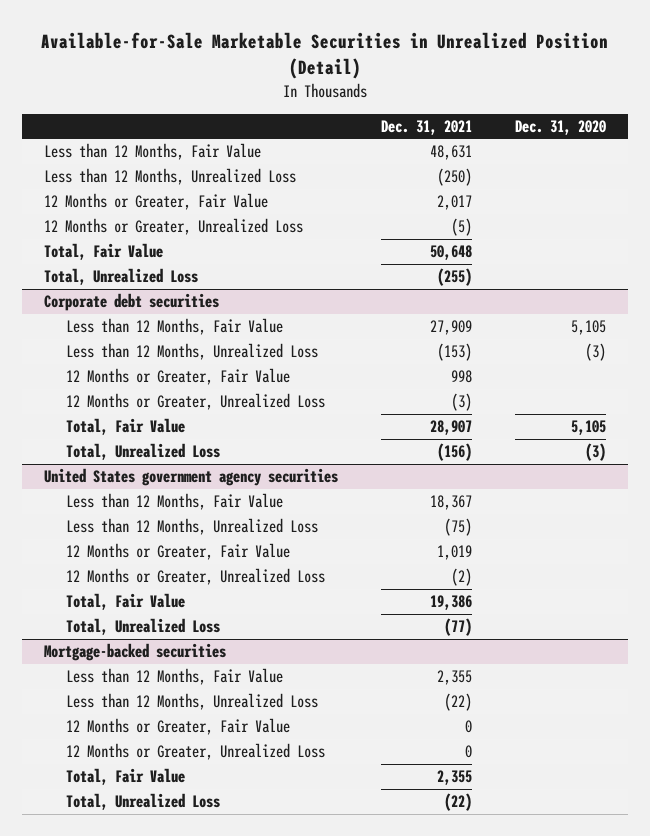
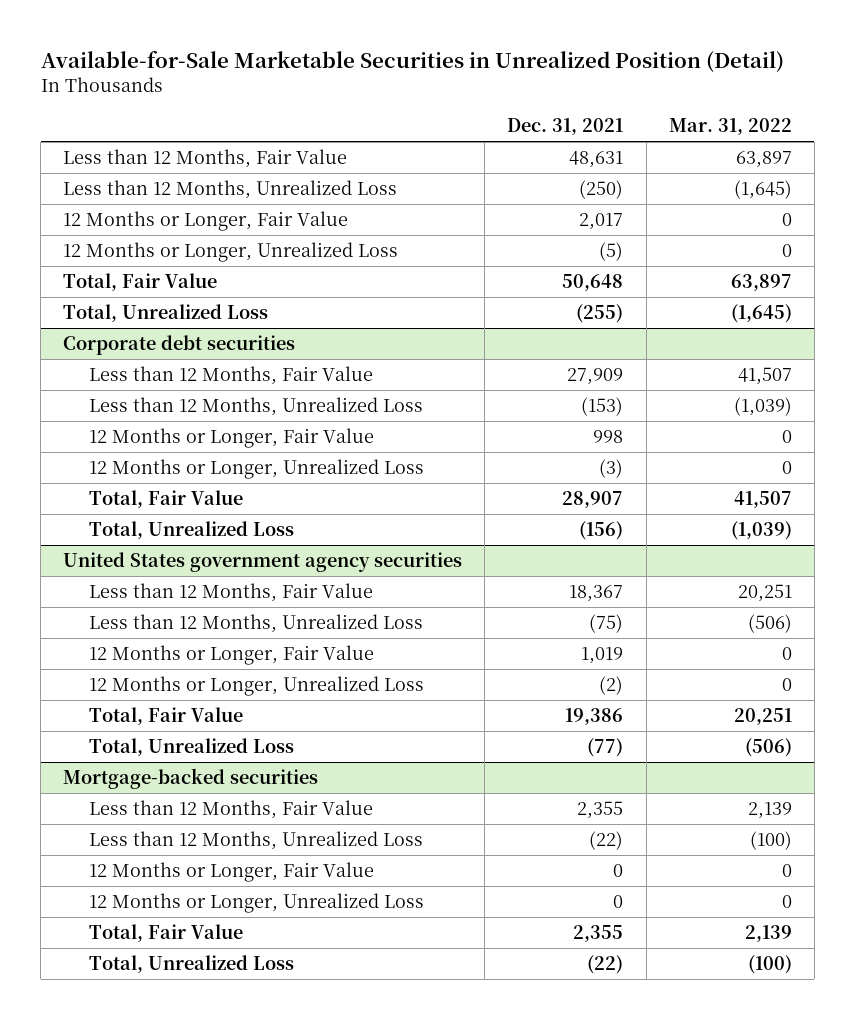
[515,119,607,135] Dec. 31, 2020 -> none
none -> [668,118,792,136] Mar. 31, 2022
[43,193,268,211] 12 Months or Greater, Fair Value -> [63,211,349,232] 12 Months or Longer, Fair Value
[43,218,303,236] 12 Months or Greater, Unrealized Loss -> [63,242,399,263] 12 Months or Longer, Unrealized Loss
[65,368,290,386] 12 Months or Greater, Fair Value -> [88,428,374,449] 12 Months or Longer, Fair Value
[65,393,325,411] 12 Months or Greater, Unrealized Loss -> [88,459,424,480] 12 Months or Longer, Unrealized Loss
[65,543,290,561] 12 Months or Greater, Fair Value -> [88,645,374,666] 12 Months or Longer, Fair Value
[65,568,325,586] 12 Months or Greater, Unrealized Loss -> [88,676,424,697] 12 Months or Longer, Unrealized Loss
[65,718,290,736] 12 Months or Greater, Fair Value -> [88,862,374,883] 12 Months or Longer, Fair Value
[65,743,325,761] 12 Months or Greater, Unrealized Loss -> [88,893,424,914] 12 Months or Longer, Unrealized Loss

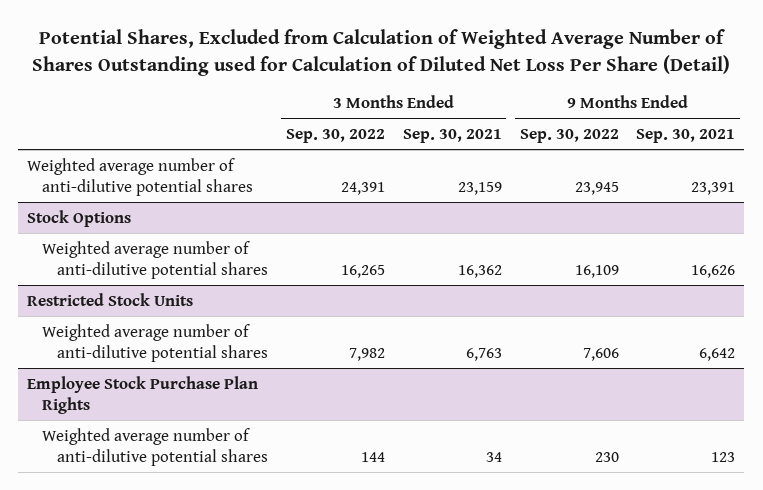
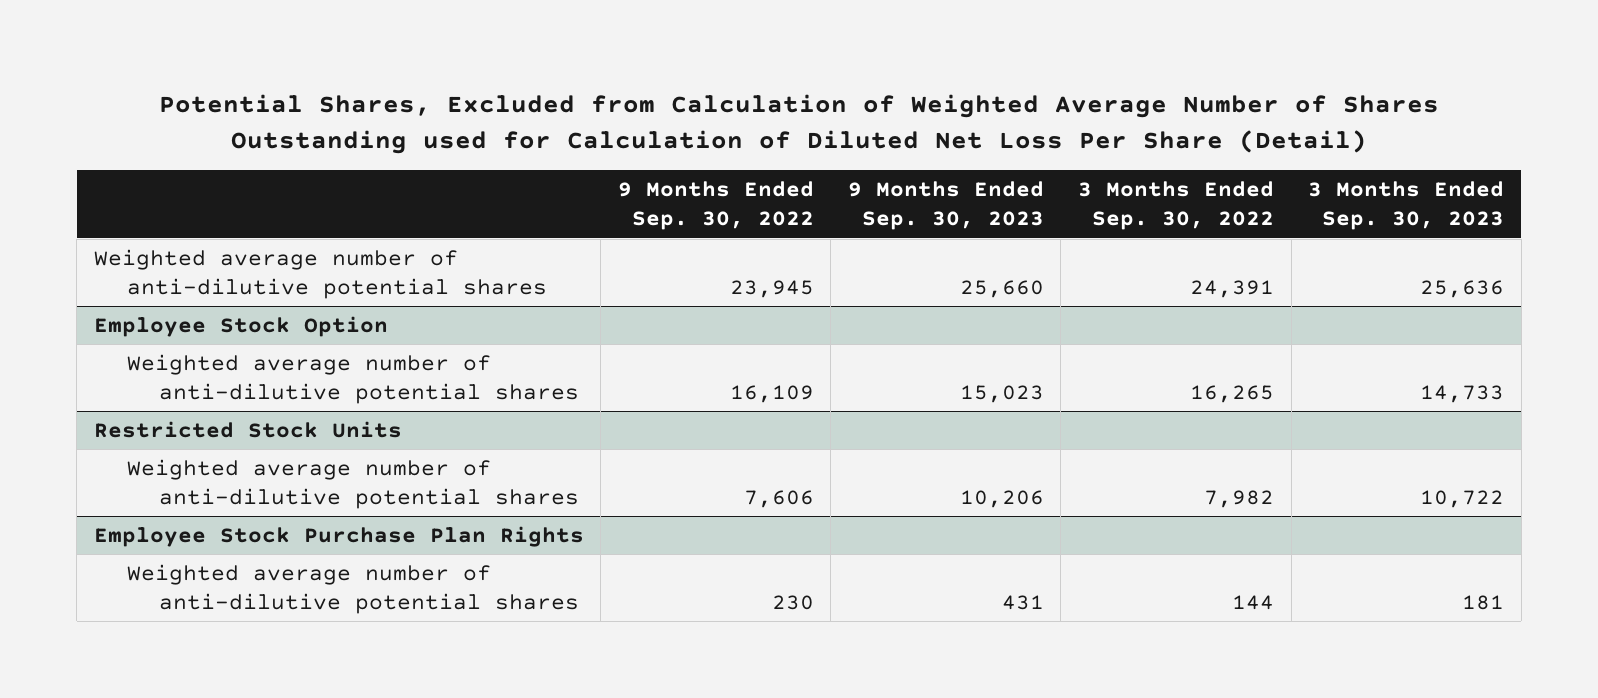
[402,128,502,143] Sep. 30, 2021 -> none
[636,128,736,143] Sep. 30, 2021 -> none
none -> [847,181,1044,231] 9 Months Ended Sep. 30, 2023
none -> [1308,181,1505,231] 3 Months Ended Sep. 30, 2023
[27,209,132,227] Stock Options -> [93,315,388,337] Employee Stock Option

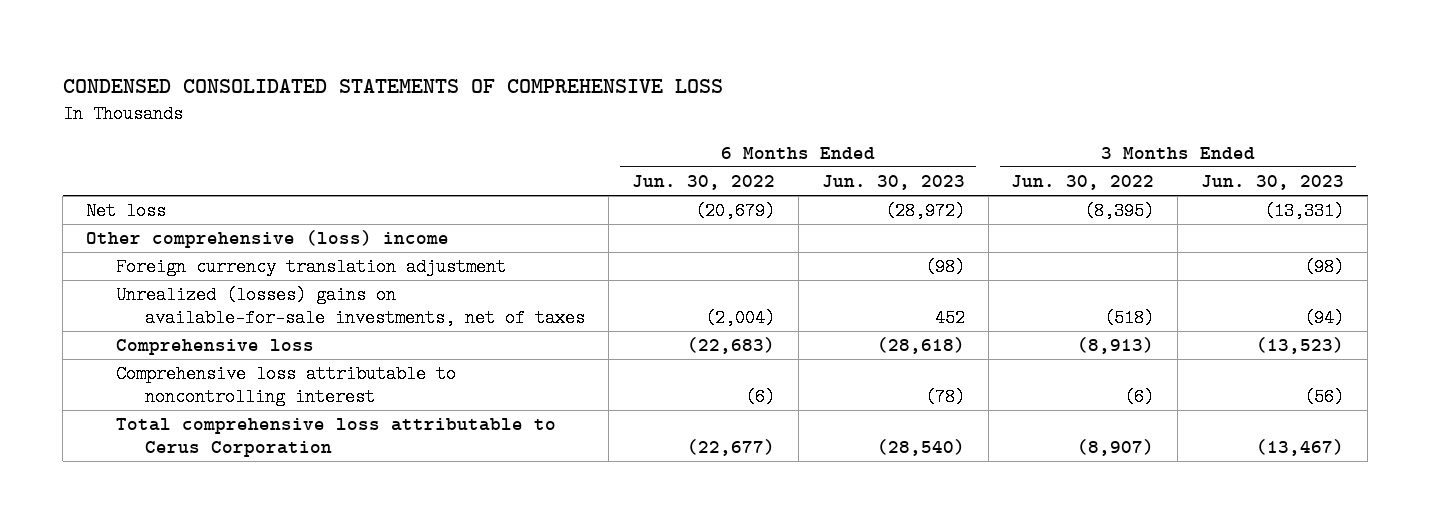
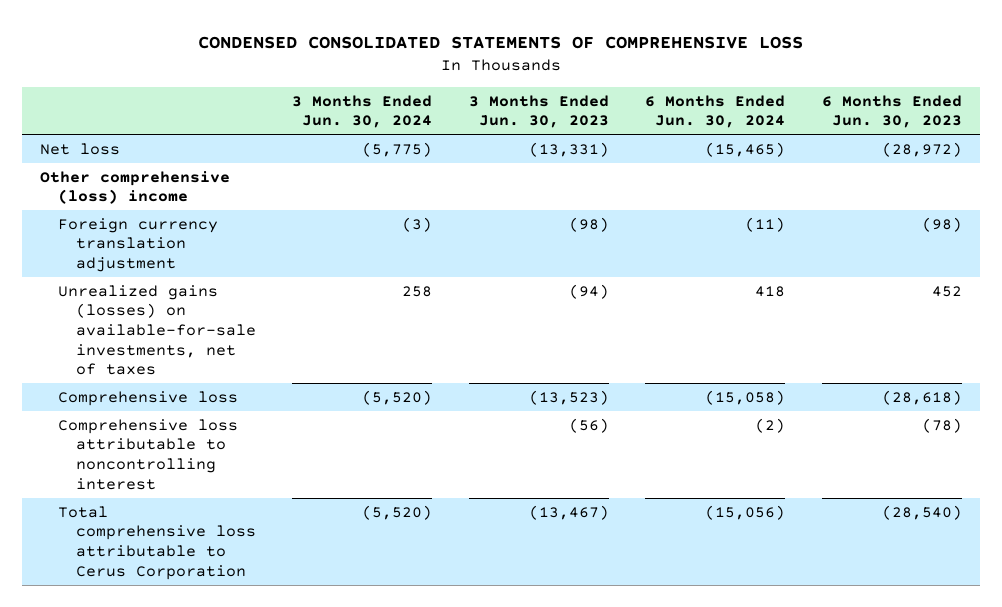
[631,175,775,191] Jun. 30, 2022 -> none
[1011,175,1155,191] Jun. 30, 2022 -> none
none -> [292,94,433,129] 3 Months Ended Jun. 30, 2024
none -> [645,94,786,129] 6 Months Ended Jun. 30, 2024
[115,286,586,327] Unrealized (losses) gains on available-for-sale investments, net of taxes -> [57,284,256,376] Unrealized gains (losses) on available-for-sale investments, net of taxes

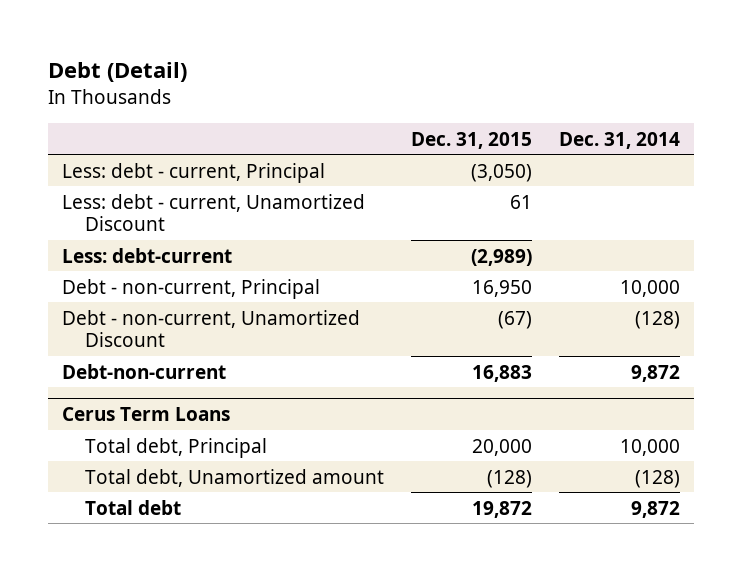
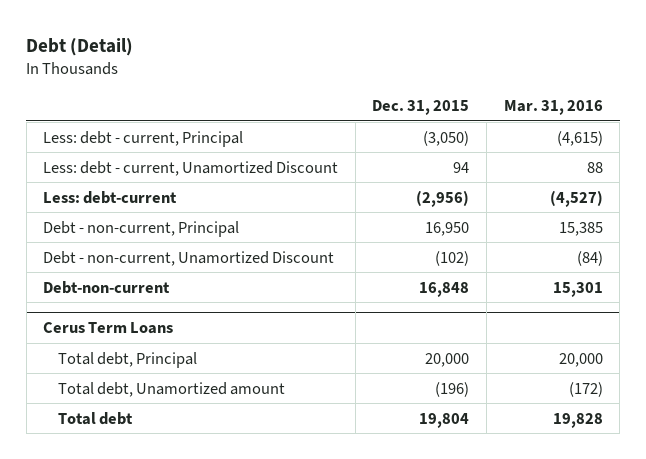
[559,131,681,149] Dec. 31, 2014 -> none
none -> [503,100,603,116] Mar. 31, 2016
[509,194,532,209] 61 -> [453,161,470,173] 94
[470,248,532,266] (2,989) -> [416,189,470,207] (2,956)
[497,310,532,329] (67) -> [435,250,470,266] (102)
[471,364,532,382] 16,883 -> [419,281,470,297] 16,848
[486,469,532,488] (128) -> [435,381,470,397] (196)
[471,500,532,518] 19,872 -> [419,412,470,428] 19,804

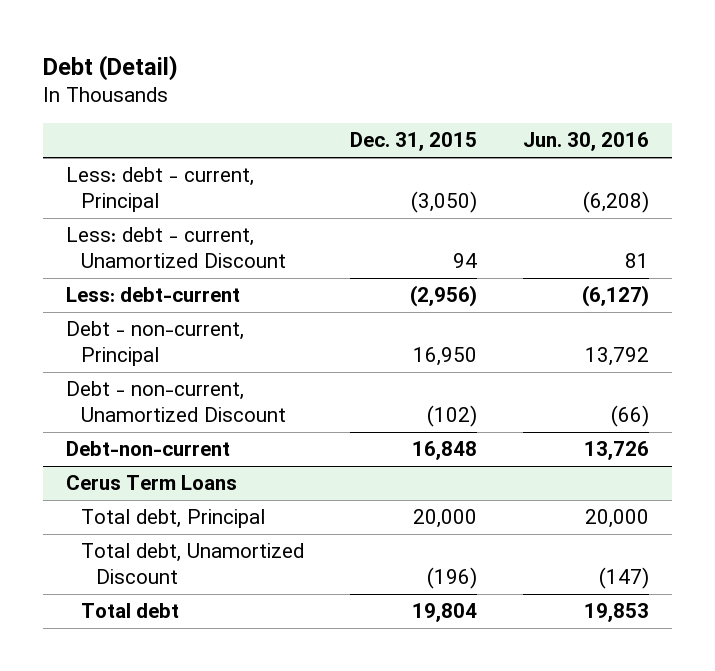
[503,100,603,116] Mar. 31, 2016 -> none
none -> [523,132,650,152] Jun. 30, 2016
[58,381,286,397] Total debt, Unamortized amount -> [80,543,304,585] Total debt, Unamortized Discount

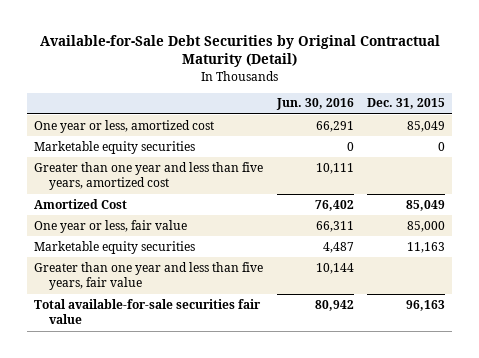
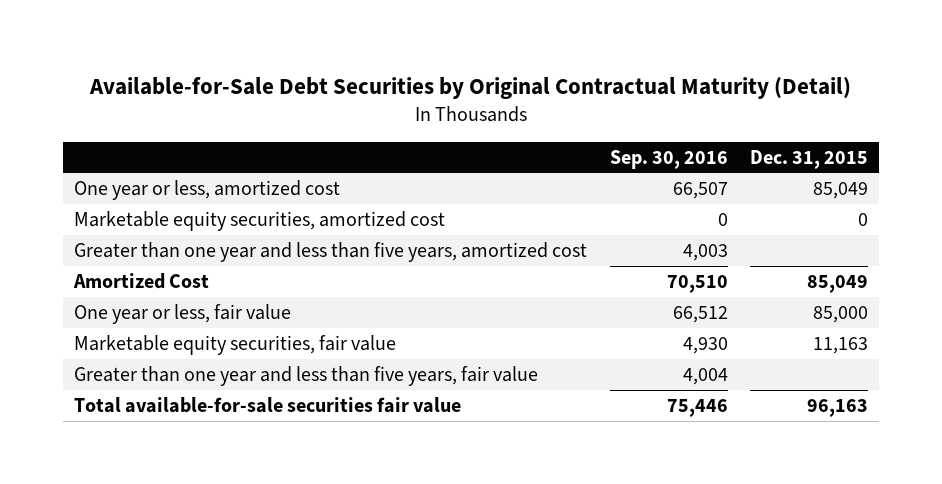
[275,98,354,111] Jun. 30, 2016 -> none
none -> [609,149,728,169] Sep. 30, 2016
[34,140,196,154] Marketable equity securities -> [74,210,446,231] Marketable equity securities, amortized cost
[34,240,196,254] Marketable equity securities -> [74,334,397,355] Marketable equity securities, fair value

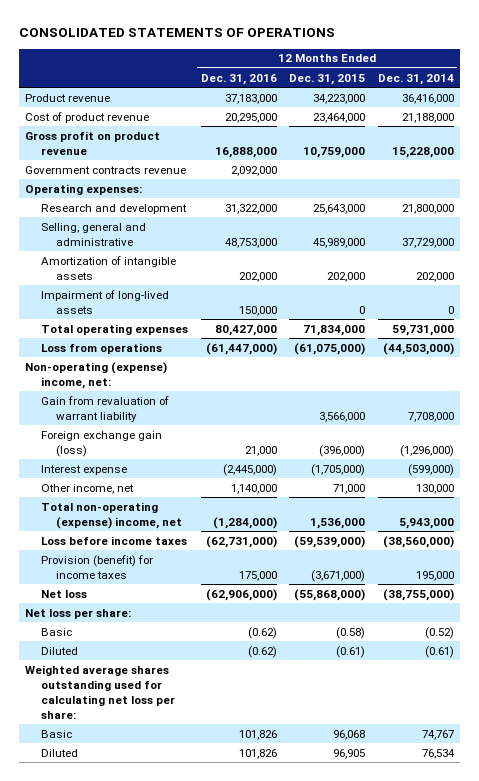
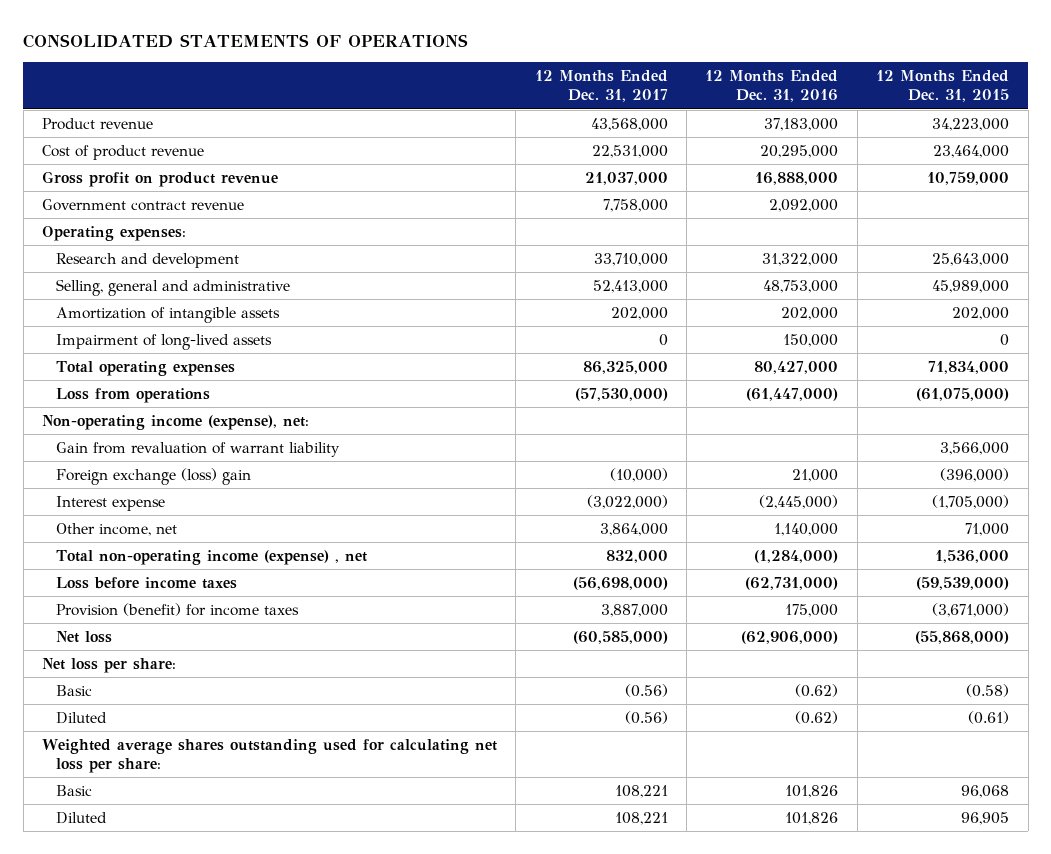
[377,73,454,85] Dec. 31, 2014 -> none
none -> [534,69,668,103] 12 Months Ended Dec. 31, 2017
[25,165,187,174] Government contracts revenue -> [42,198,245,211] Government contract revenue
[25,361,168,389] Non-operating (expense) income, net: -> [42,414,310,430] Non-operating income (expense), net:
[40,430,162,457] Foreign exchange gain (loss) -> [55,467,251,485] Foreign exchange (loss) gain
[40,501,183,529] Total non-operating (expense) income, net -> [55,549,367,565] Total non-operating income (expense) , net

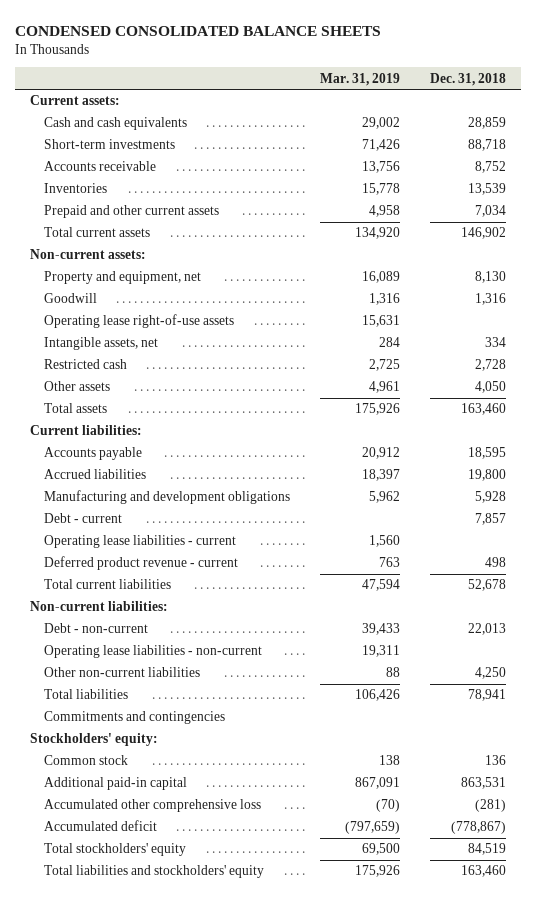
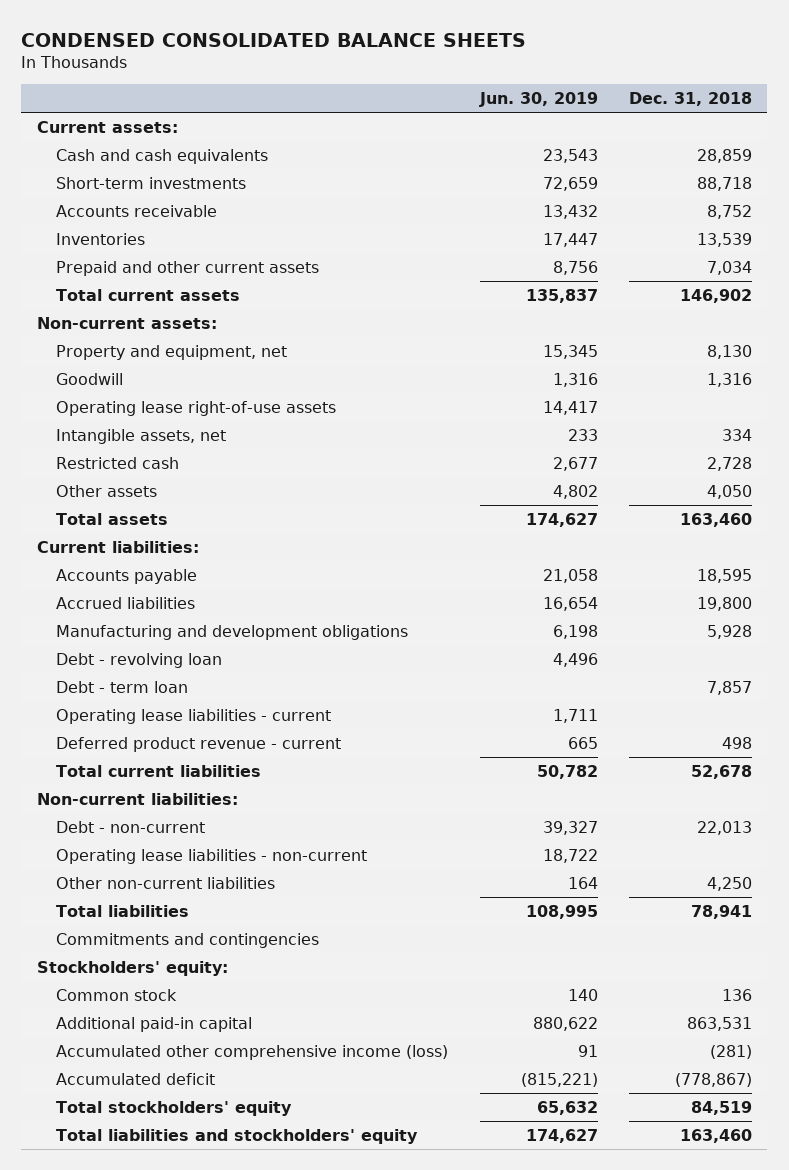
[319,72,400,86] Mar. 31, 2019 -> none
none -> [478,92,598,108] Jun. 30, 2019
none -> [56,652,223,668] Debt - revolving loan
[43,513,122,524] Debt - current -> [56,680,189,693] Debt - term loan
[43,799,261,813] Accumulated other comprehensive loss -> [56,1044,449,1060] Accumulated other comprehensive income (loss)

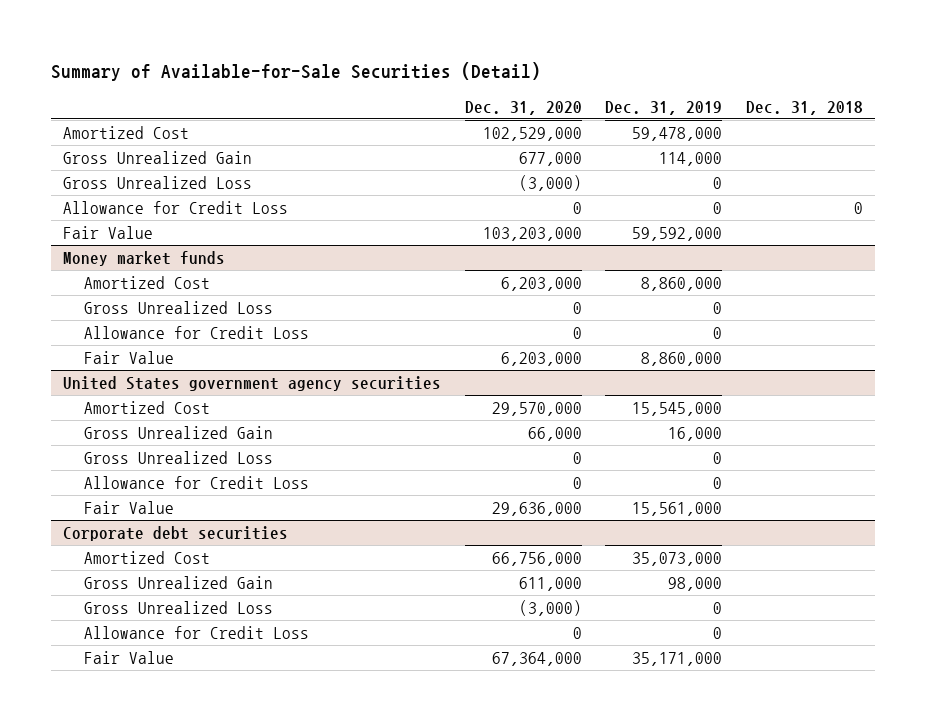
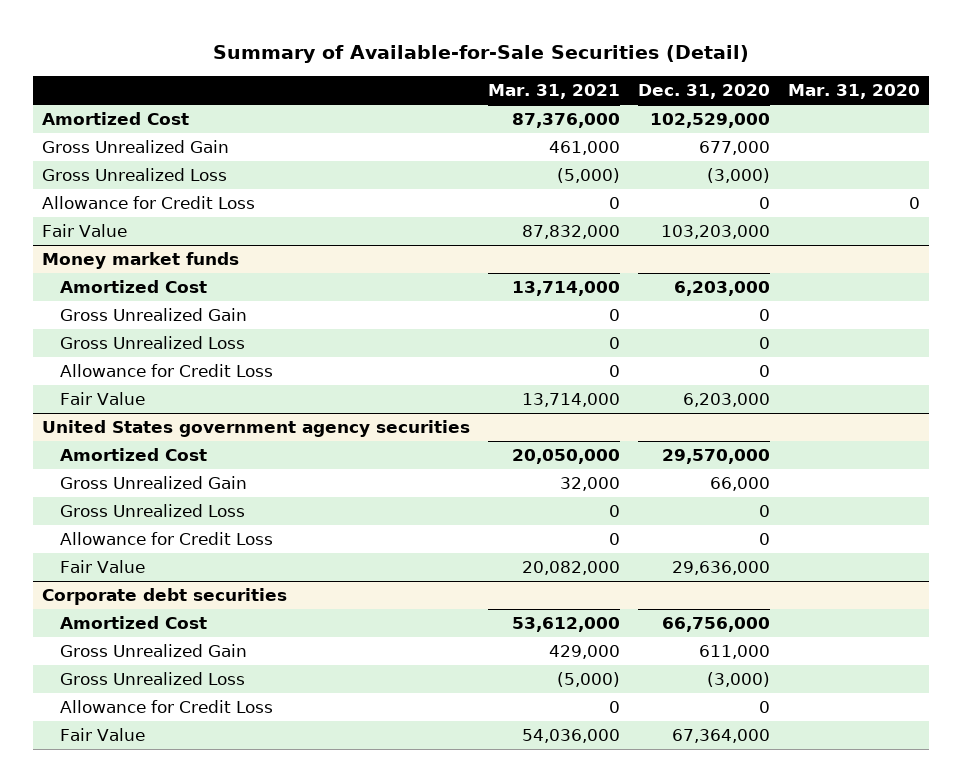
[605,100,723,115] Dec. 31, 2019 -> none
[746,100,864,115] Dec. 31, 2018 -> none
none -> [488,84,621,100] Mar. 31, 2021
none -> [788,84,921,100] Mar. 31, 2020
none -> [59,308,247,322] Gross Unrealized Gain

